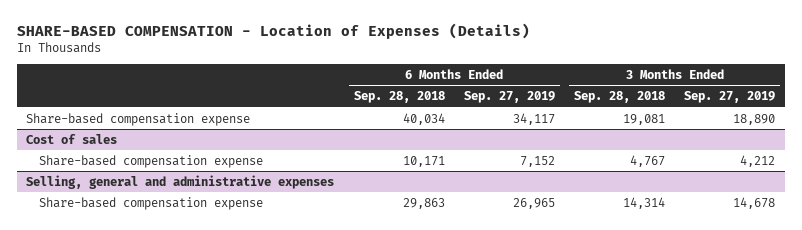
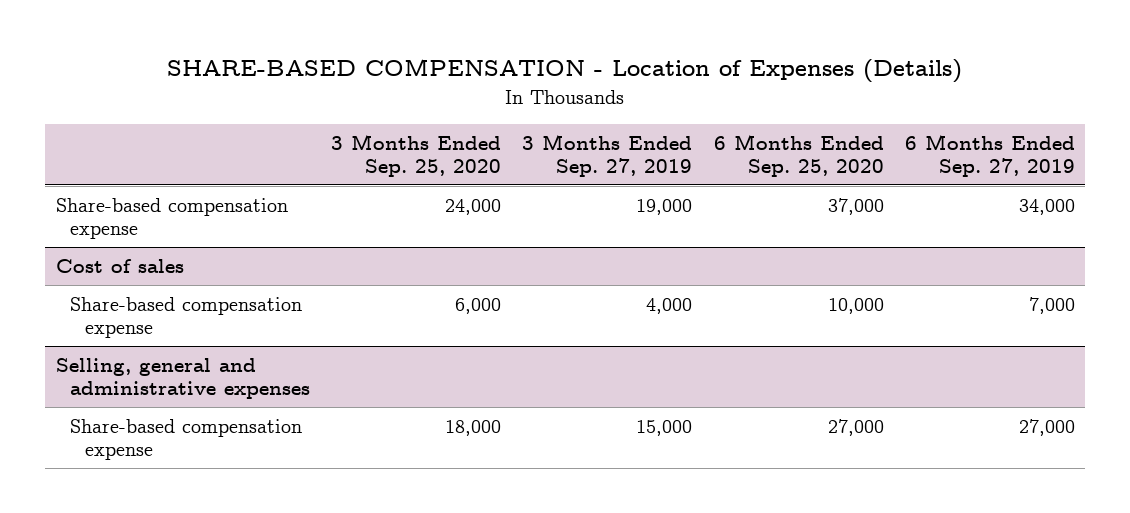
[353,91,445,104] Sep. 28, 2018 -> none
[573,91,665,104] Sep. 28, 2018 -> none
none -> [331,133,502,177] 3 Months Ended Sep. 25, 2020
none -> [713,133,884,177] 6 Months Ended Sep. 25, 2020
[512,112,555,125] 34,117 -> [1018,198,1075,215] 34,000
[733,113,776,125] 18,890 -> [636,198,693,215] 19,000
[519,155,555,167] 7,152 -> [1028,296,1075,314] 7,000
[740,154,776,167] 4,212 -> [646,297,693,314] 4,000
[512,197,555,209] 26,965 -> [1018,418,1075,436] 27,000
[733,196,776,209] 14,678 -> [636,419,693,436] 15,000

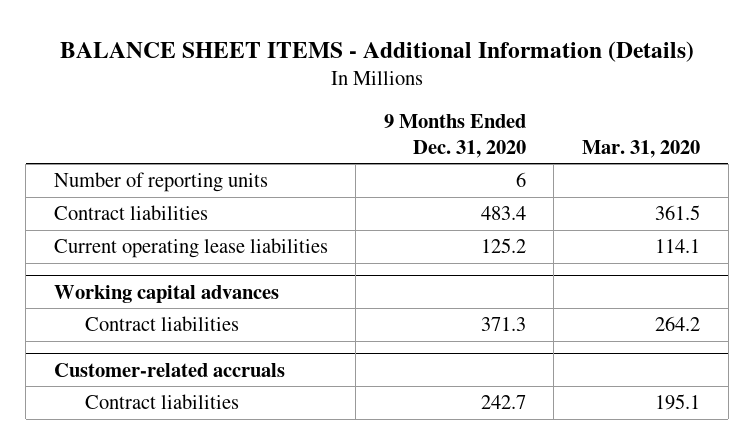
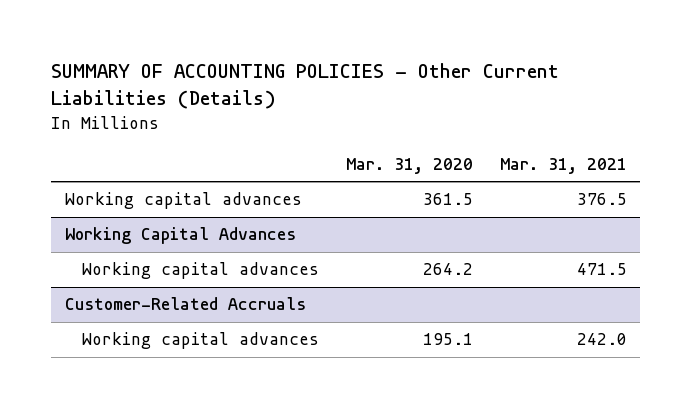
[59,40,694,62] BALANCE SHEET ITEMS - Additional Information (Details) -> [51,63,560,110] SUMMARY OF ACCOUNTING POLICIES - Other Current Liabilities (Details)
[383,114,526,158] 9 Months Ended Dec. 31, 2020 -> none
none -> [499,157,627,174] Mar. 31, 2021
[53,172,268,193] Number of reporting units -> none
[53,238,328,259] Current operating lease liabilities -> none
[53,205,208,221] Contract liabilities -> [64,192,302,210] Working capital advances
[53,284,279,303] Working capital advances -> [64,227,296,245] Working Capital Advances
[84,316,239,332] Contract liabilities -> [82,262,320,280] Working capital advances
[53,362,285,377] Customer-related accruals -> [64,297,306,311] Customer-Related Accruals
[84,394,239,410] Contract liabilities -> [82,332,320,350] Working capital advances

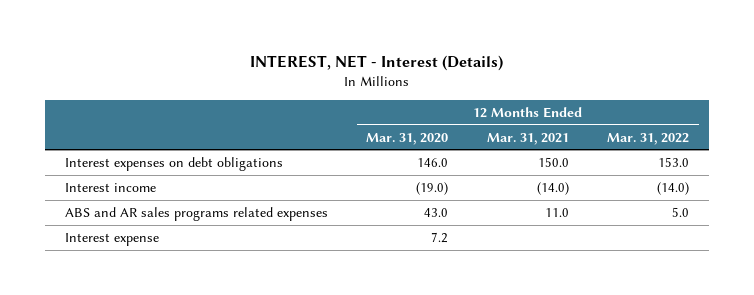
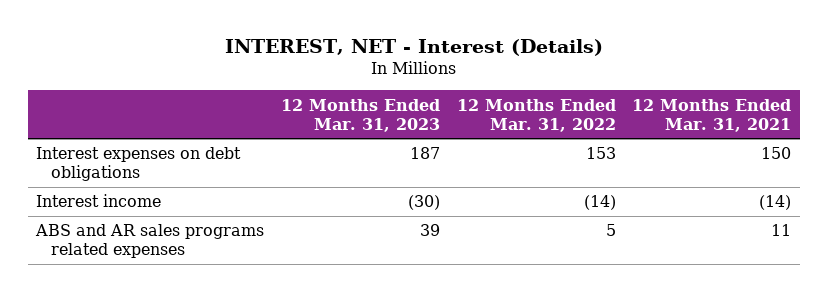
[366,132,449,145] Mar. 31, 2020 -> none
none -> [280,98,440,132] 12 Months Ended Mar. 31, 2023
[64,232,159,246] Interest expense -> none
[537,156,569,167] 150.0 -> [761,147,792,160] 150
[658,156,690,167] 153.0 -> [585,147,616,160] 153
[536,181,569,195] (14.0) -> [759,195,792,211] (14)
[657,181,690,195] (14.0) -> [583,195,616,211] (14)
[544,207,569,217] 11.0 -> [771,224,792,237] 11
[672,206,690,217] 5.0 -> [605,224,616,237] 5

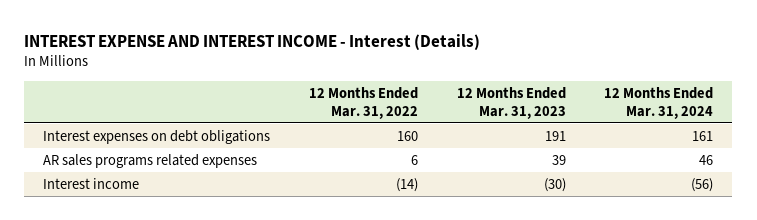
[224,38,603,56] INTEREST, NET - Interest (Details) -> [24,33,481,50] INTEREST EXPENSE AND INTEREST INCOME - Interest (Details)
[632,98,792,132] 12 Months Ended Mar. 31, 2021 -> none
none -> [604,86,714,119] 12 Months Ended Mar. 31, 2024
[409,147,440,160] 187 -> [544,130,566,141] 191
[585,147,616,160] 153 -> [396,130,418,141] 160
none -> [43,153,258,168] AR sales programs related expenses
[35,224,265,259] ABS and AR sales programs related expenses -> none

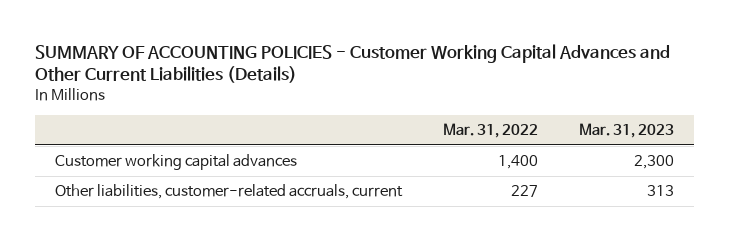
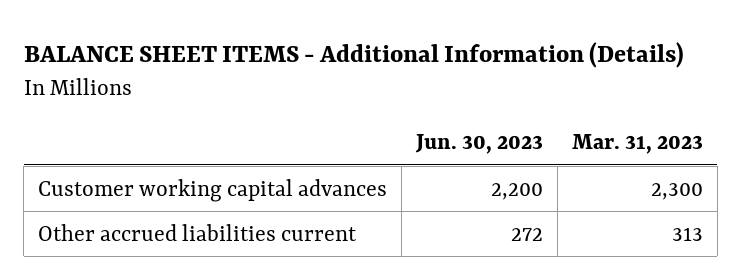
[34,43,670,84] SUMMARY OF ACCOUNTING POLICIES - Customer Working Capital Advances and Other Current Liabilities (Details) -> [23,41,684,68] BALANCE SHEET ITEMS - Additional Information (Details)
[442,123,538,139] Mar. 31, 2022 -> none
none -> [415,134,544,155] Jun. 30, 2023
[55,184,404,200] Other liabilities, customer-related accruals, current -> [38,223,358,241] Other accrued liabilities current

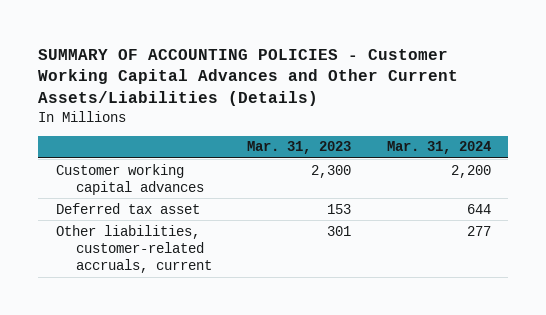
[23,41,684,68] BALANCE SHEET ITEMS - Additional Information (Details) -> [38,48,459,106] SUMMARY OF ACCOUNTING POLICIES - Customer Working Capital Advances and Other Current Assets/Liabilities (Details)
[415,134,544,155] Jun. 30, 2023 -> none
none -> [386,141,491,155] Mar. 31, 2024
none -> [55,202,200,214] Deferred tax asset
[38,223,358,241] Other accrued liabilities current -> [55,224,212,274] Other liabilities, customer-related accruals, current
[671,226,703,241] 313 -> [327,225,352,236] 301

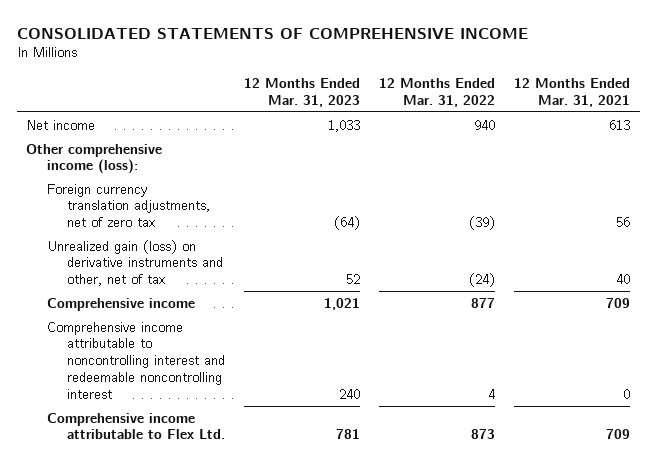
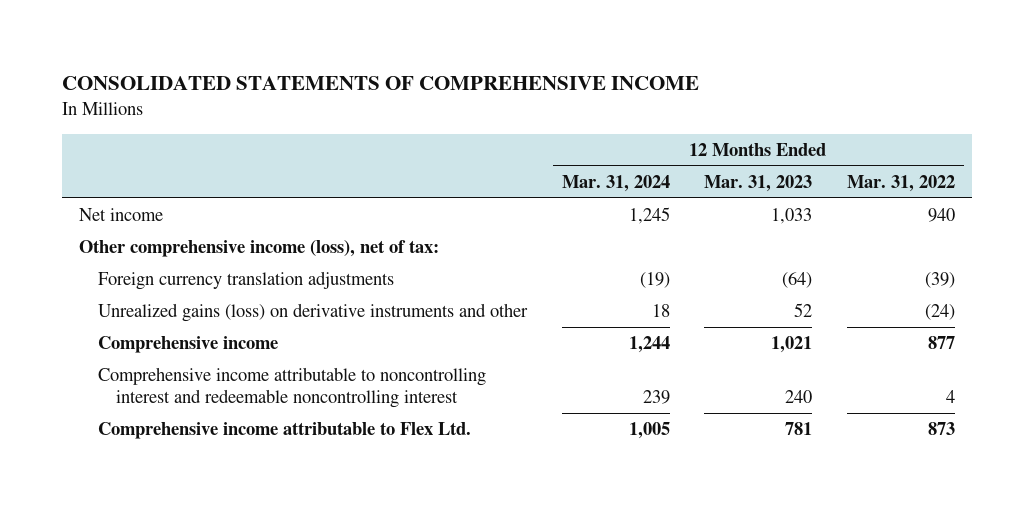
[514,78,631,107] 12 Months Ended Mar. 31, 2021 -> none
none -> [561,174,670,192] Mar. 31, 2024
[26,143,163,175] Other comprehensive income (loss): -> [79,240,440,258] Other comprehensive income (loss), net of tax:
[46,183,211,228] Foreign currency translation adjustments, net of zero tax -> [97,271,394,291] Foreign currency translation adjustments
[46,239,224,287] Unrealized gain (loss) on derivative instruments and other, net of tax -> [97,303,528,323] Unrealized gains (loss) on derivative instruments and other

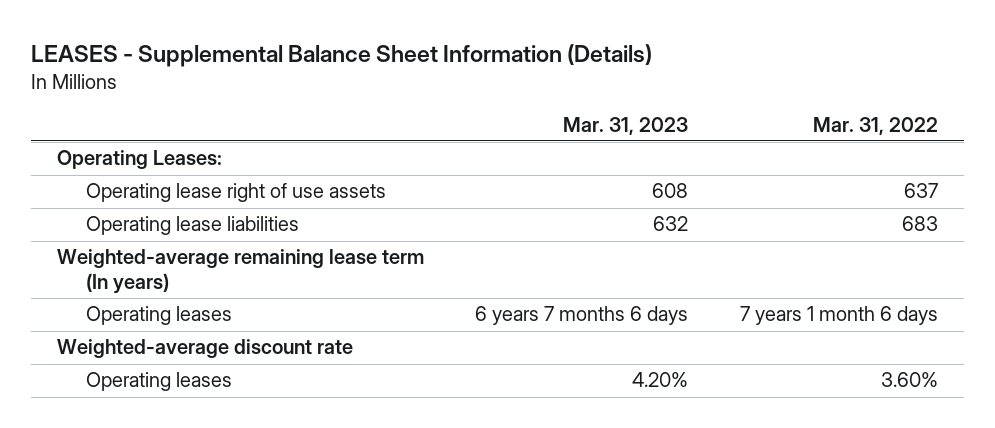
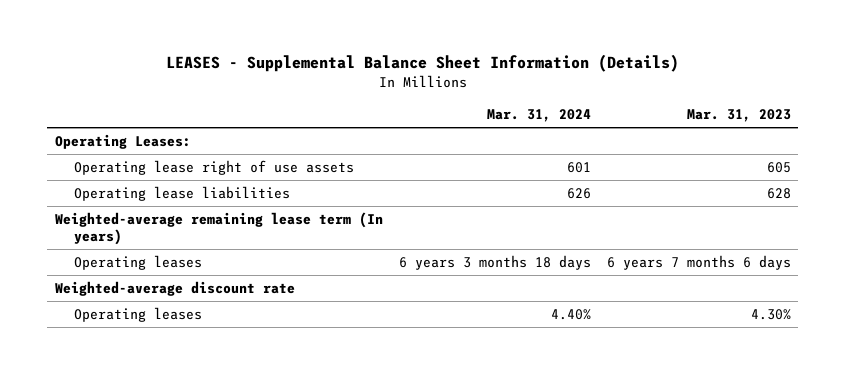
[812,116,938,135] Mar. 31, 2022 -> none
none -> [486,108,591,122] Mar. 31, 2024
[652,183,689,199] 608 -> [766,162,791,174] 605
[653,216,689,232] 632 -> [766,188,791,200] 628
[632,372,689,388] 4.20% -> [750,309,791,321] 4.30%

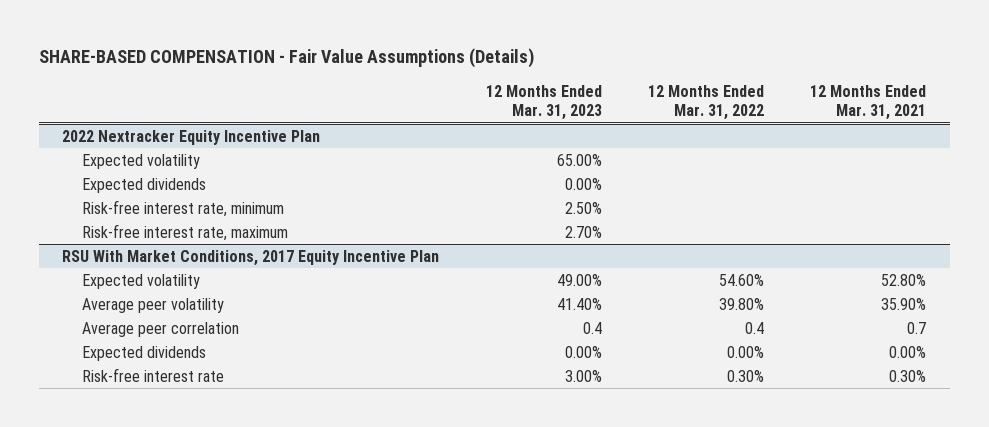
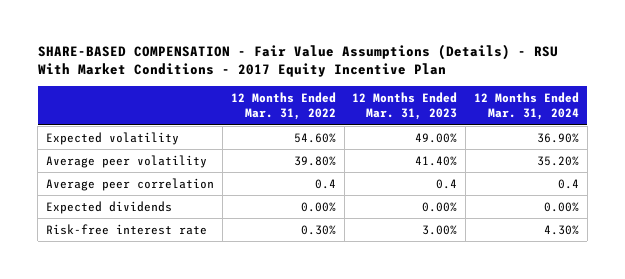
[38,48,534,69] SHARE-BASED COMPENSATION - Fair Value Assumptions (Details) -> [37,44,558,78] SHARE-BASED COMPENSATION - Fair Value Assumptions (Details) - RSU With Market Conditions - 2017 Equity Incentive Plan
[810,84,927,121] 12 Months Ended Mar. 31, 2021 -> none
none -> [473,91,579,121] 12 Months Ended Mar. 31, 2024
[62,129,321,145] 2022 Nextracker Equity Incentive Plan -> none
[81,153,200,169] Expected volatility -> none
[81,177,206,193] Expected dividends -> none
[81,199,284,217] Risk-free interest rate, minimum -> none
[81,223,288,241] Risk-free interest rate, maximum -> none
[62,249,440,266] RSU With Market Conditions, 2017 Equity Incentive Plan -> none

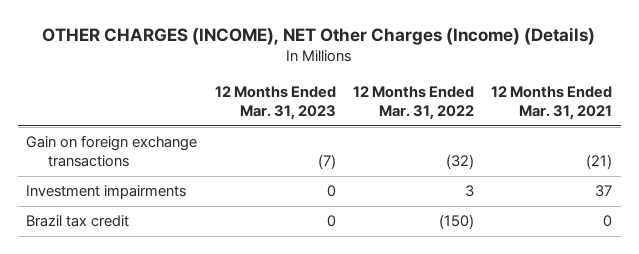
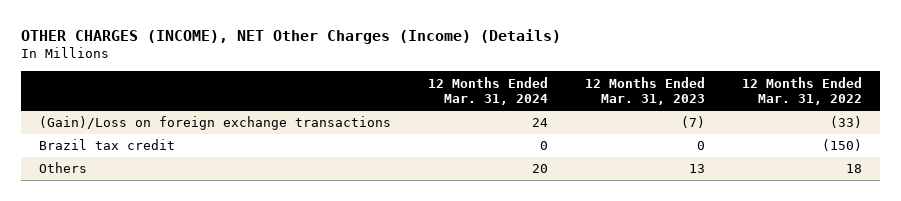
[491,86,613,120] 12 Months Ended Mar. 31, 2021 -> none
none -> [428,76,549,106] 12 Months Ended Mar. 31, 2024
[26,185,187,200] Investment impairments -> none
[26,135,198,168] Gain on foreign exchange transactions -> [39,116,392,131] (Gain)/Loss on foreign exchange transactions
[445,154,474,170] (32) -> [829,116,862,129] (33)
none -> [39,162,88,174] Others

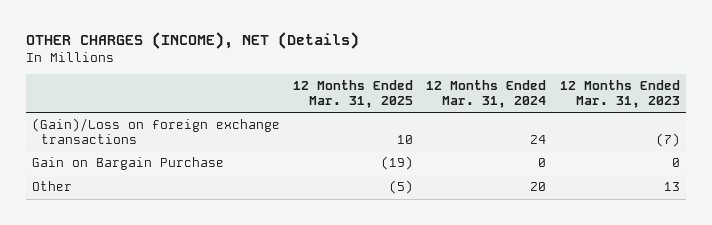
[20,28,561,44] OTHER CHARGES (INCOME), NET Other Charges (Income) (Details) -> [25,31,359,49] OTHER CHARGES (INCOME), NET (Details)
[741,76,862,106] 12 Months Ended Mar. 31, 2022 -> none
none -> [293,80,414,108] 12 Months Ended Mar. 31, 2025
[39,139,176,151] Brazil tax credit -> none
none -> [32,157,225,171] Gain on Bargain Purchase
[39,162,88,174] Others -> [32,181,73,192] Other

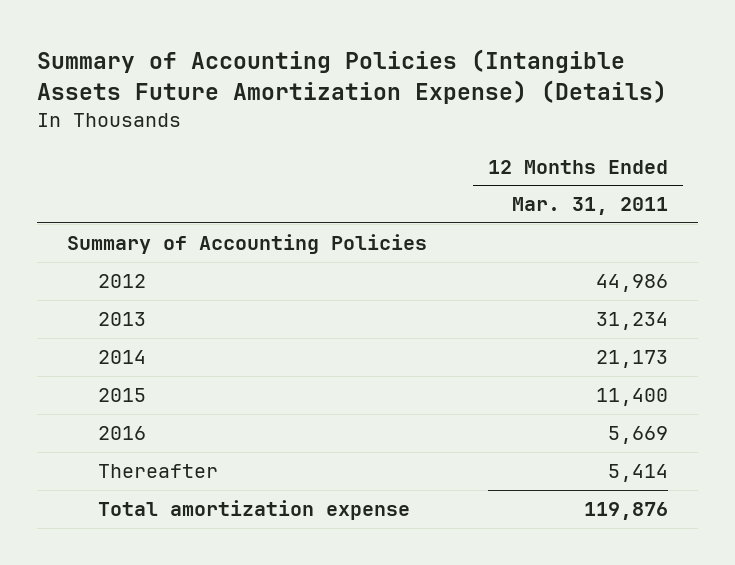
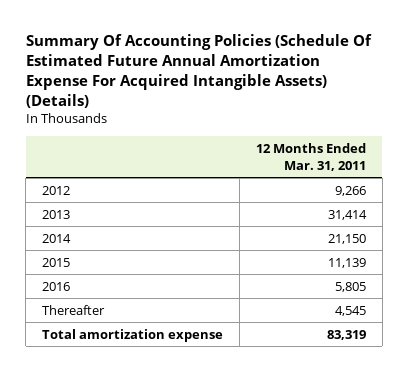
[37,48,668,104] Summary of Accounting Policies (Intangible Assets Future Amortization Expense) (Details) -> [25,33,372,109] Summary Of Accounting Policies (Schedule Of Estimated Future Annual Amortization Expense For Acquired Intangible Assets) (Details)
[67,234,428,255] Summary of Accounting Policies -> none
[595,274,668,293] 44,986 -> [334,185,366,196] 9,266
[595,312,668,331] 31,234 -> [327,209,367,220] 31,414
[595,350,668,369] 21,173 -> [327,233,366,244] 21,150
[595,388,668,407] 11,400 -> [327,257,366,268] 11,139
[607,426,668,445] 5,669 -> [334,281,366,292] 5,805
[607,464,668,483] 5,414 -> [334,305,366,316] 4,545
[583,502,668,521] 119,876 -> [326,329,366,340] 83,319

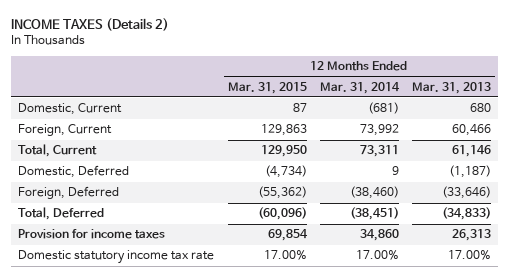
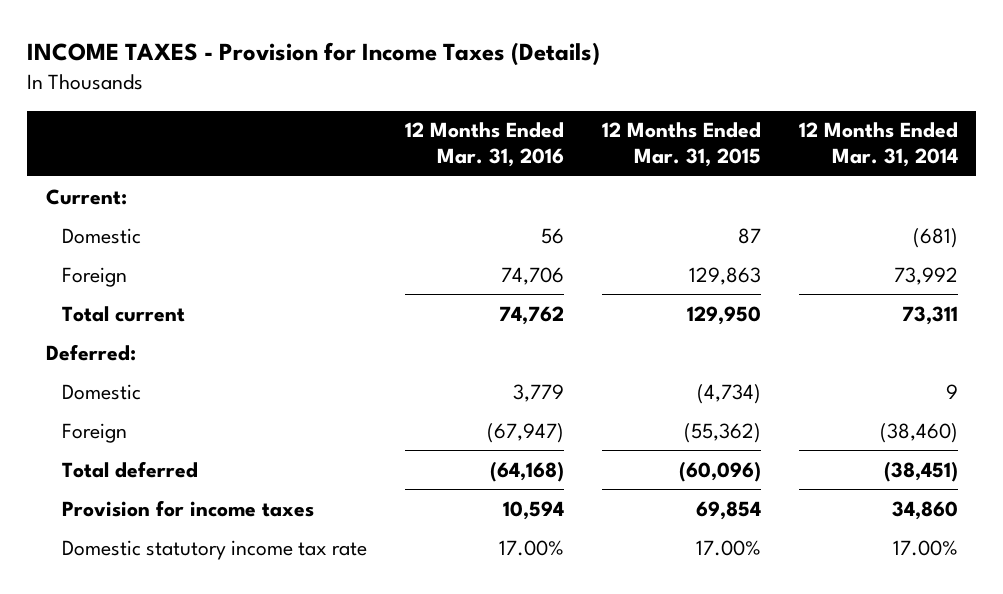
[11,17,170,31] INCOME TAXES (Details 2) -> [26,42,600,67] INCOME TAXES - Provision for Income Taxes (Details)
[412,81,492,94] Mar. 31, 2013 -> none
none -> [404,122,564,168] 12 Months Ended Mar. 31, 2016
none -> [45,188,127,205] Current:
[18,103,123,116] Domestic, Current -> [62,227,142,244] Domestic
[18,124,113,137] Foreign, Current -> [62,266,128,287] Foreign
[18,144,98,158] Total, Current -> [62,305,186,322] Total current
none -> [45,343,136,361] Deferred:
[18,165,130,179] Domestic, Deferred -> [62,383,142,400] Domestic
[18,186,120,200] Foreign, Deferred -> [62,422,128,443] Foreign
[18,207,105,221] Total, Deferred -> [62,460,199,478] Total deferred

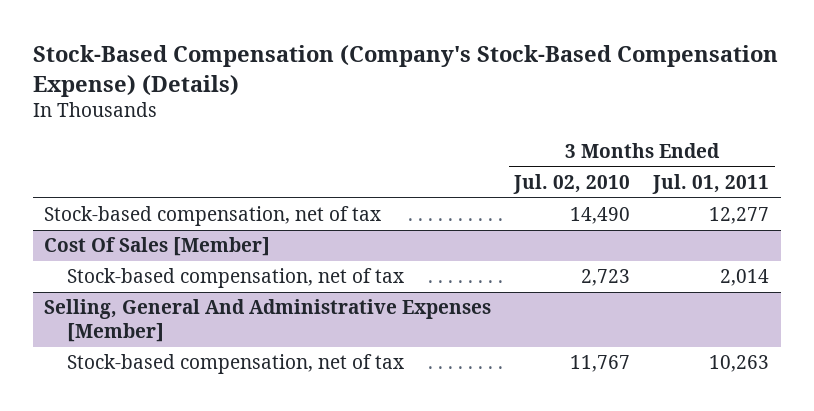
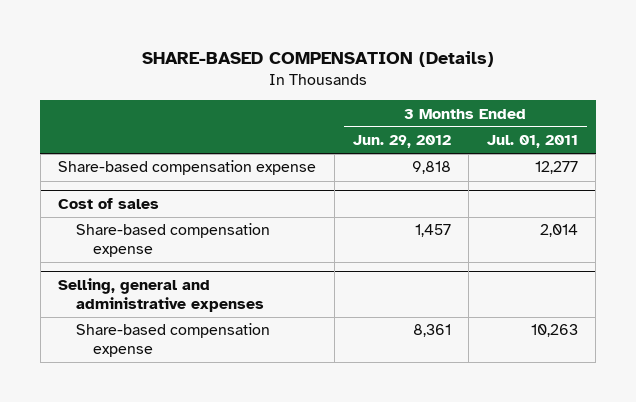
[32,45,778,97] Stock-Based Compensation (Company's Stock-Based Compensation Expense) (Details) -> [142,51,495,68] SHARE-BASED COMPENSATION (Details)
[513,174,631,195] Jul. 02, 2010 -> none
none -> [352,135,451,149] Jun. 29, 2012
[44,206,382,227] Stock-based compensation, net of tax -> [58,160,317,176] Share-based compensation expense
[44,237,271,257] Cost Of Sales [Member] -> [58,197,160,209] Cost of sales
[67,268,405,289] Stock-based compensation, net of tax -> [75,223,270,258] Share-based compensation expense
[44,299,492,343] Selling, General And Administrative Expenses [Member] -> [58,277,264,312] Selling, general and administrative expenses
[67,354,405,375] Stock-based compensation, net of tax -> [75,323,270,358] Share-based compensation expense

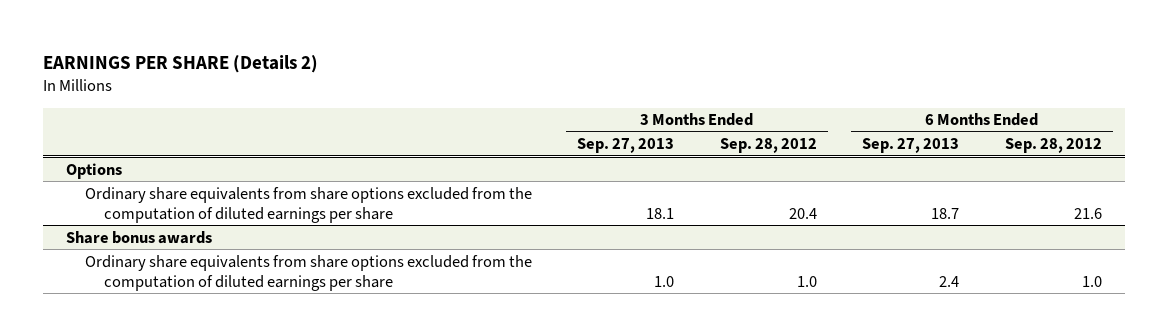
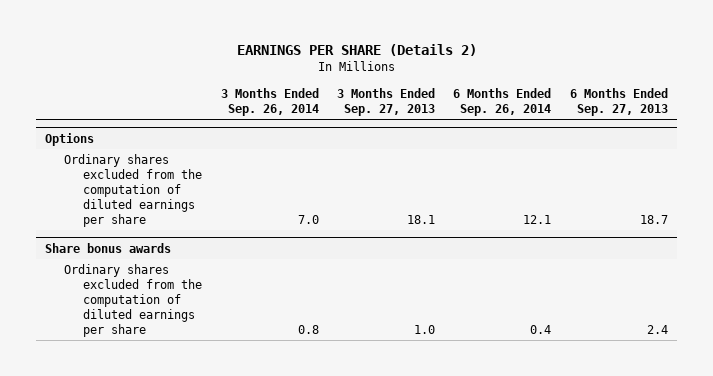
[719,138,817,154] Sep. 28, 2012 -> none
[1004,138,1102,154] Sep. 28, 2012 -> none
none -> [220,88,319,117] 3 Months Ended Sep. 26, 2014
none -> [453,88,552,117] 6 Months Ended Sep. 26, 2014
[84,186,532,223] Ordinary share equivalents from share options excluded from the computation of diluted earnings per share -> [64,154,203,227] Ordinary shares excluded from the computation of diluted earnings per share
[84,254,532,291] Ordinary share equivalents from share options excluded from the computation of diluted earnings per share -> [64,264,203,337] Ordinary shares excluded from the computation of diluted earnings per share

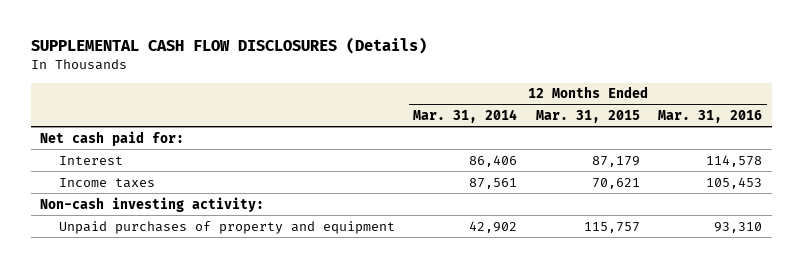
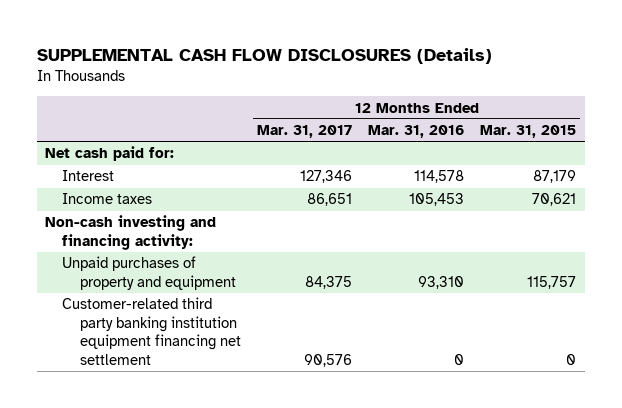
[413,108,518,123] Mar. 31, 2014 -> none
none -> [256,125,352,139] Mar. 31, 2017
[40,196,265,212] Non-cash investing activity: -> [45,215,217,250] Non-cash investing and financing activity:
none -> [62,297,241,365] Customer-related third party banking institution equipment financing net settlement

